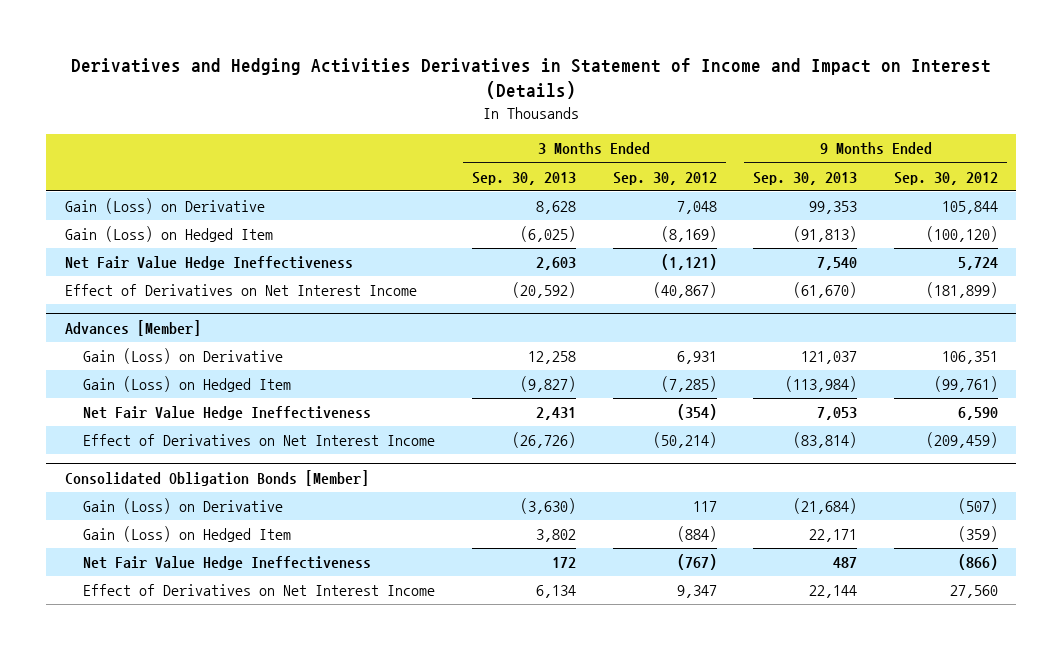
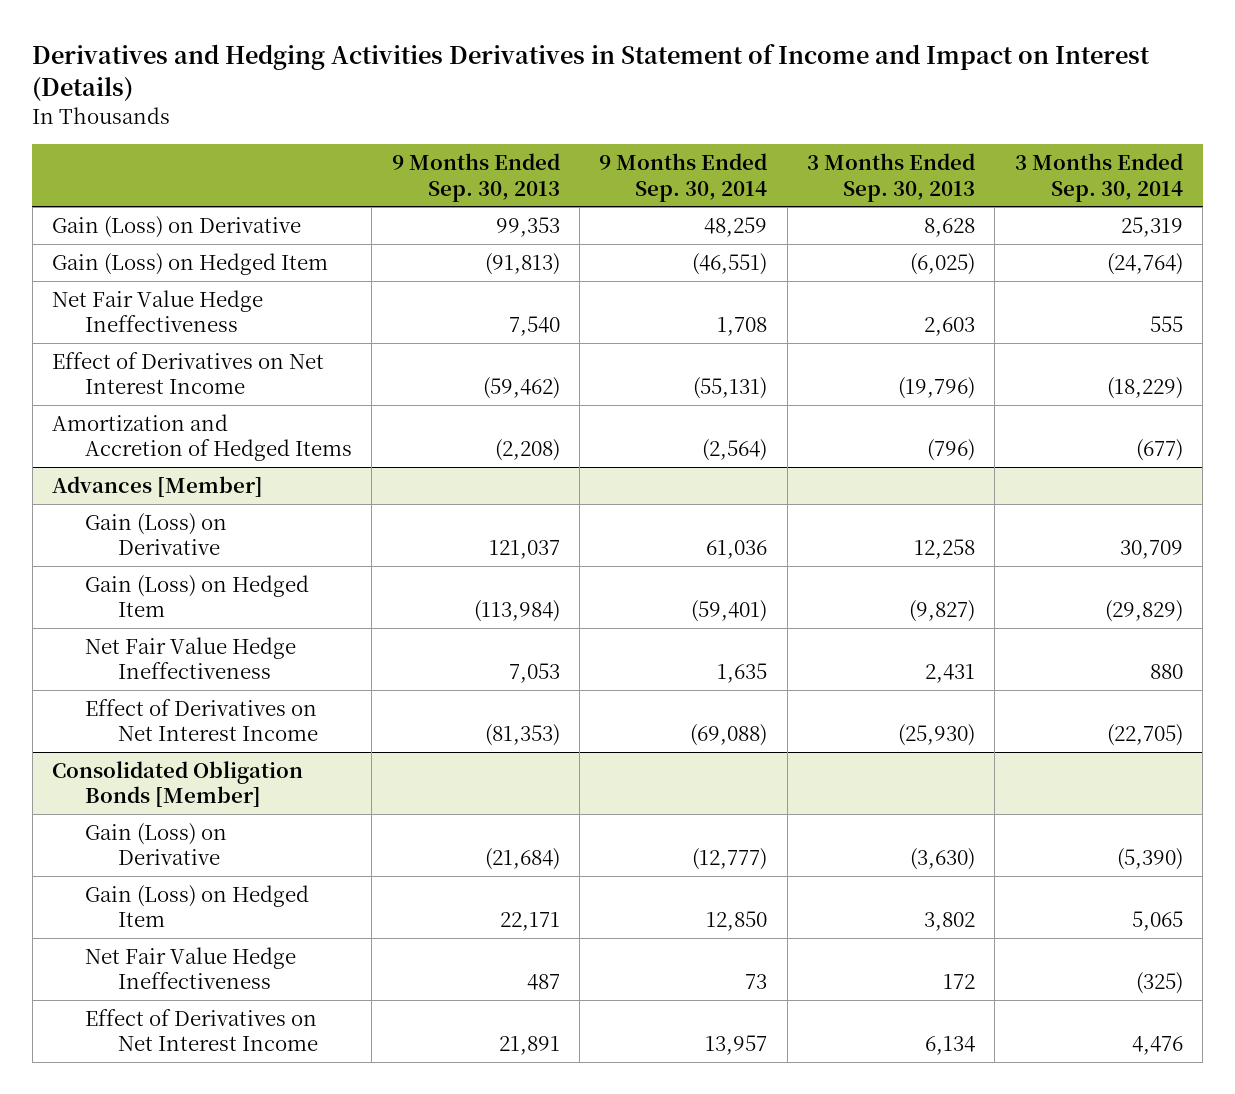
[612,171,717,185] Sep. 30, 2012 -> none
[893,171,998,185] Sep. 30, 2012 -> none
none -> [599,153,768,202] 9 Months Ended Sep. 30, 2014
none -> [1014,153,1183,202] 3 Months Ended Sep. 30, 2014
[511,282,576,299] (20,592) -> [897,377,975,400] (19,796)
[793,282,858,299] (61,670) -> [482,377,560,400] (59,462)
none -> [52,413,352,462] Amortization and Accretion of Hedged Items
[511,432,576,449] (26,726) -> [897,724,975,747] (25,930)
[793,432,858,449] (83,814) -> [484,724,560,747] (81,353)
[809,585,858,599] 22,144 -> [498,1036,560,1056] 21,891

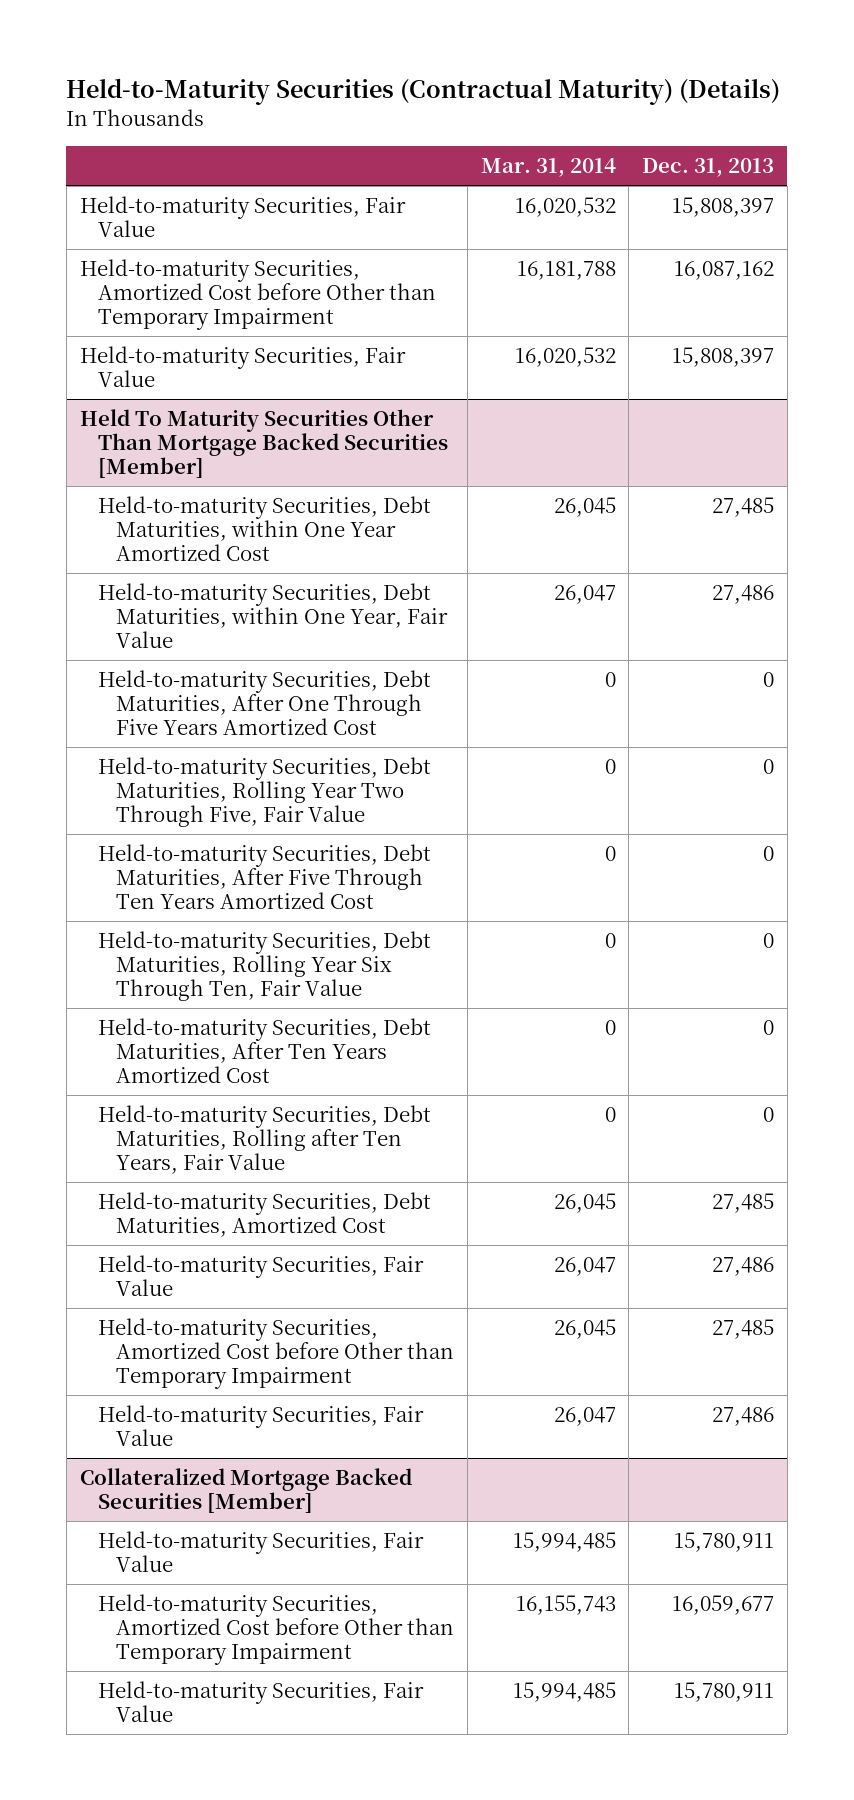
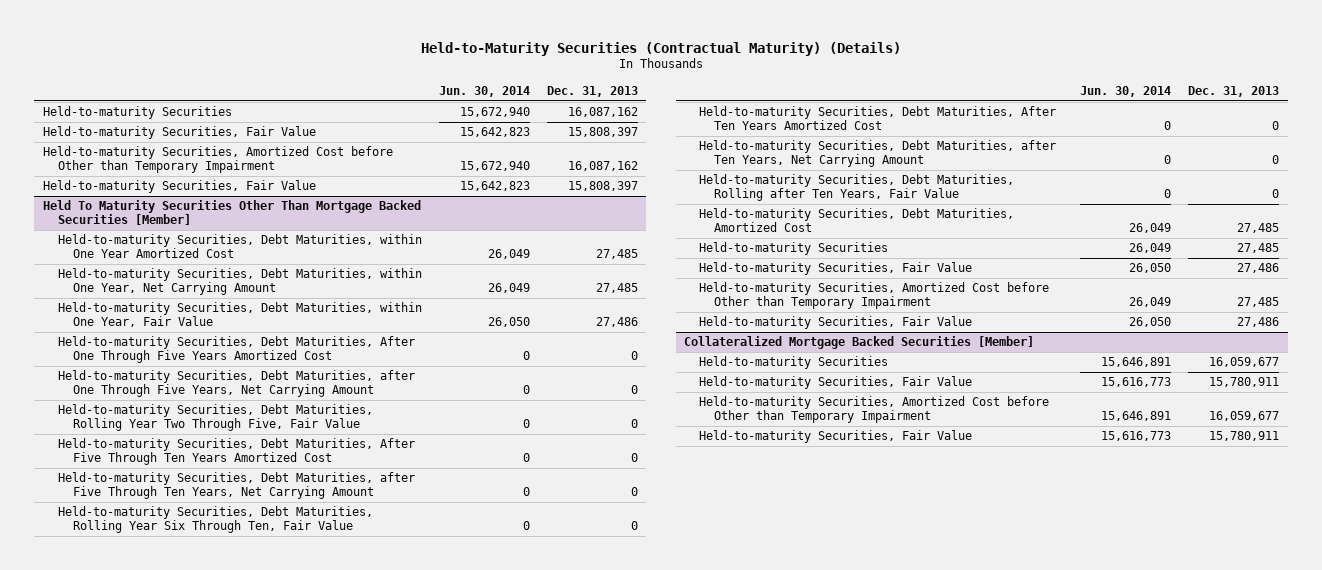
[480,158,616,178] Mar. 31, 2014 -> none
none -> [438,85,530,97] Jun. 30, 2014
none -> [42,106,232,120] Held-to-maturity Securities
none -> [57,268,422,296] Held-to-maturity Securities, Debt Maturities, within One Year, Net Carrying Amount
none -> [57,370,415,398] Held-to-maturity Securities, Debt Maturities, after One Through Five Years, Net Carrying Amount
none -> [57,472,415,500] Held-to-maturity Securities, Debt Maturities, after Five Through Ten Years, Net Carrying Amount
none -> [698,140,1056,168] Held-to-maturity Securities, Debt Maturities, after Ten Years, Net Carrying Amount
none -> [698,242,888,256] Held-to-maturity Securities
none -> [698,356,888,370] Held-to-maturity Securities

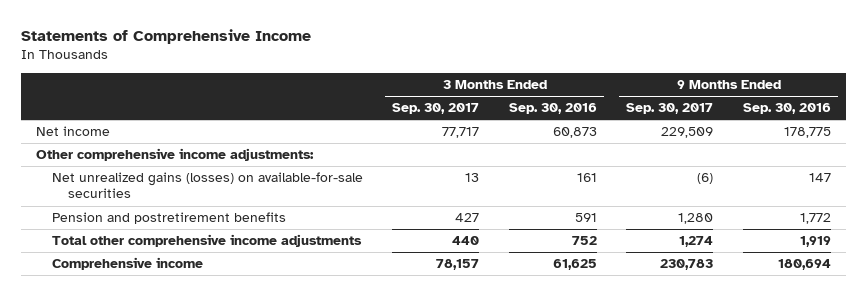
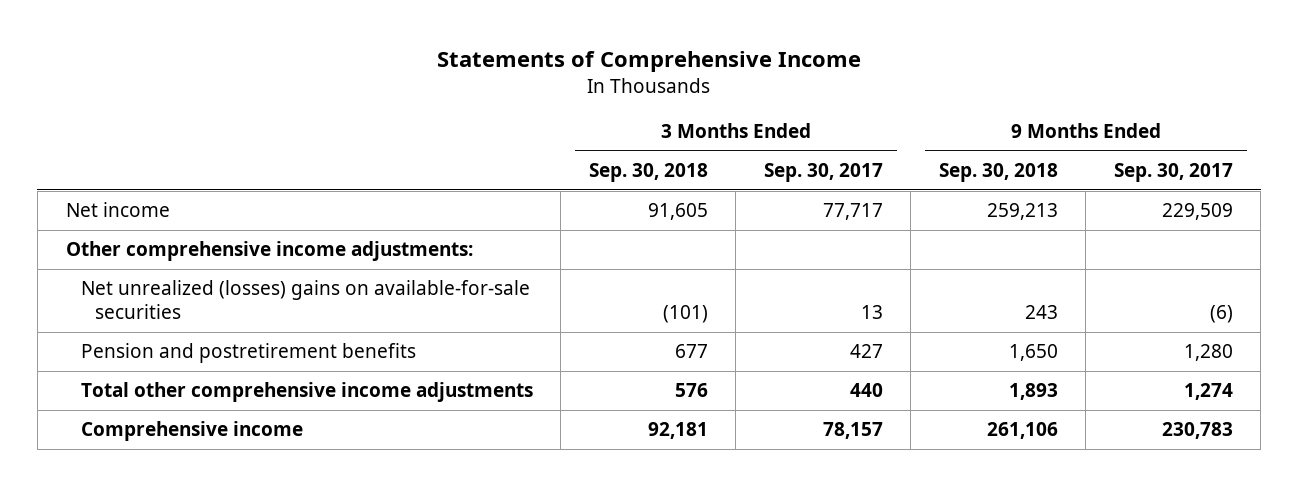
[508,103,597,115] Sep. 30, 2016 -> none
[742,103,831,115] Sep. 30, 2016 -> none
none -> [588,163,708,183] Sep. 30, 2018
none -> [938,163,1058,183] Sep. 30, 2018
[51,172,363,199] Net unrealized gains (losses) on available-for-sale securities -> [80,280,530,320] Net unrealized (losses) gains on available-for-sale securities

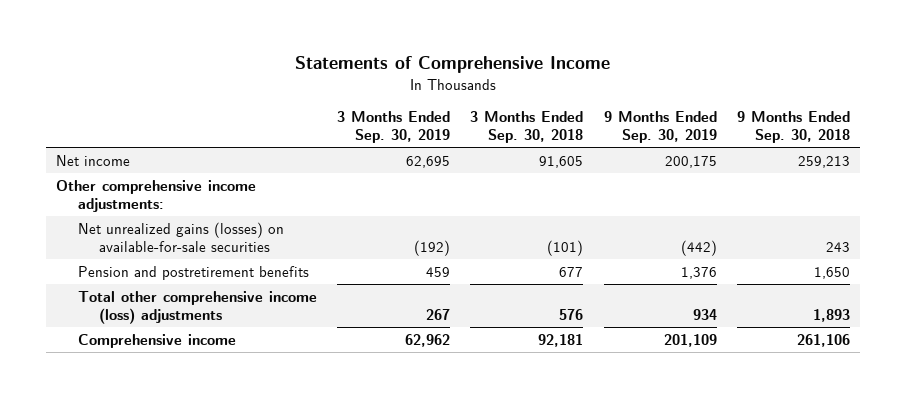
[763,163,883,183] Sep. 30, 2017 -> none
[1113,163,1233,183] Sep. 30, 2017 -> none
none -> [336,111,450,144] 3 Months Ended Sep. 30, 2019
none -> [603,111,717,144] 9 Months Ended Sep. 30, 2019
[80,280,530,320] Net unrealized (losses) gains on available-for-sale securities -> [77,221,284,252] Net unrealized gains (losses) on available-for-sale securities
[80,382,533,403] Total other comprehensive income adjustments -> [77,290,317,324] Total other comprehensive income (loss) adjustments

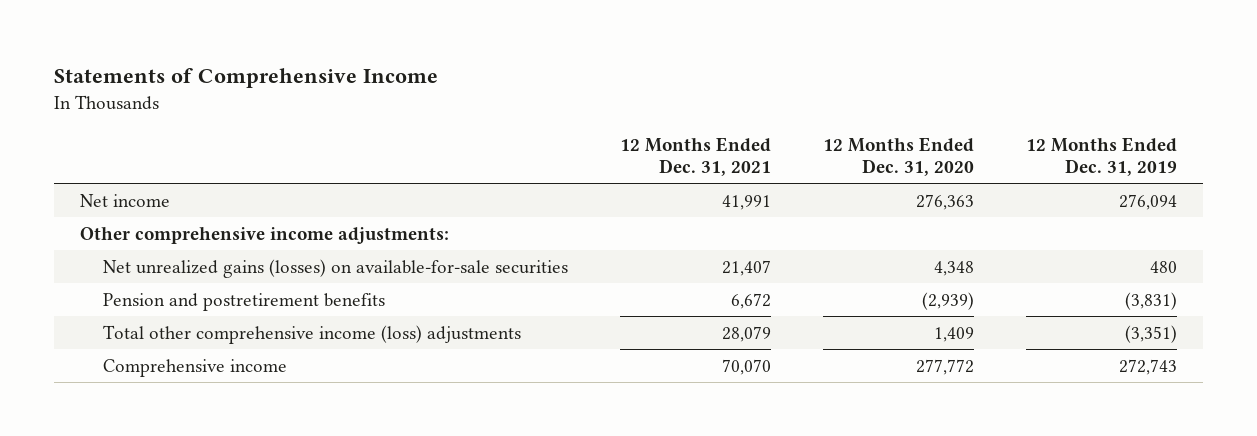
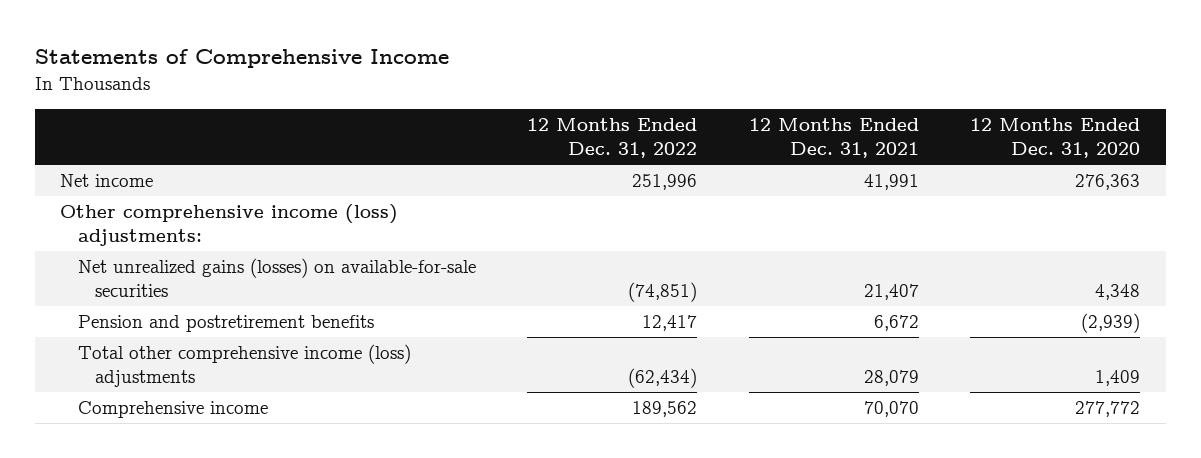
[1026,136,1178,176] 12 Months Ended Dec. 31, 2019 -> none
none -> [527,118,698,159] 12 Months Ended Dec. 31, 2022
[79,226,449,244] Other comprehensive income adjustments: -> [60,204,399,247] Other comprehensive income (loss) adjustments:

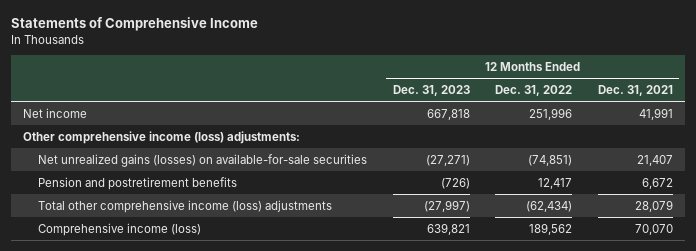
[970,118,1141,159] 12 Months Ended Dec. 31, 2020 -> none
none -> [392,84,470,96] Dec. 31, 2023
[77,401,268,419] Comprehensive income -> [38,222,202,236] Comprehensive income (loss)

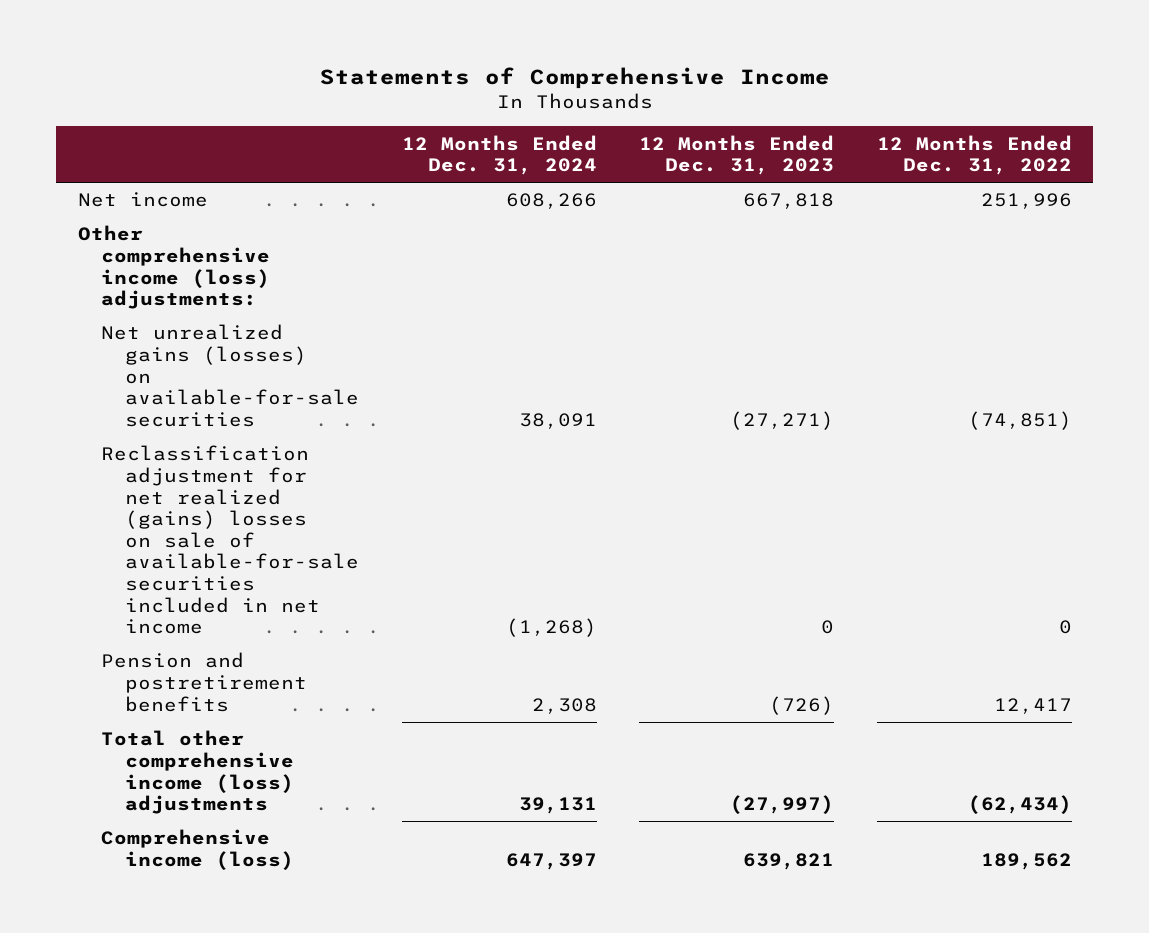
[597,84,673,96] Dec. 31, 2021 -> none
none -> [401,134,597,176] 12 Months Ended Dec. 31, 2024
none -> [101,445,359,635] Reclassification adjustment for net realized (gains) losses on sale of available-for-sale securities included in net income

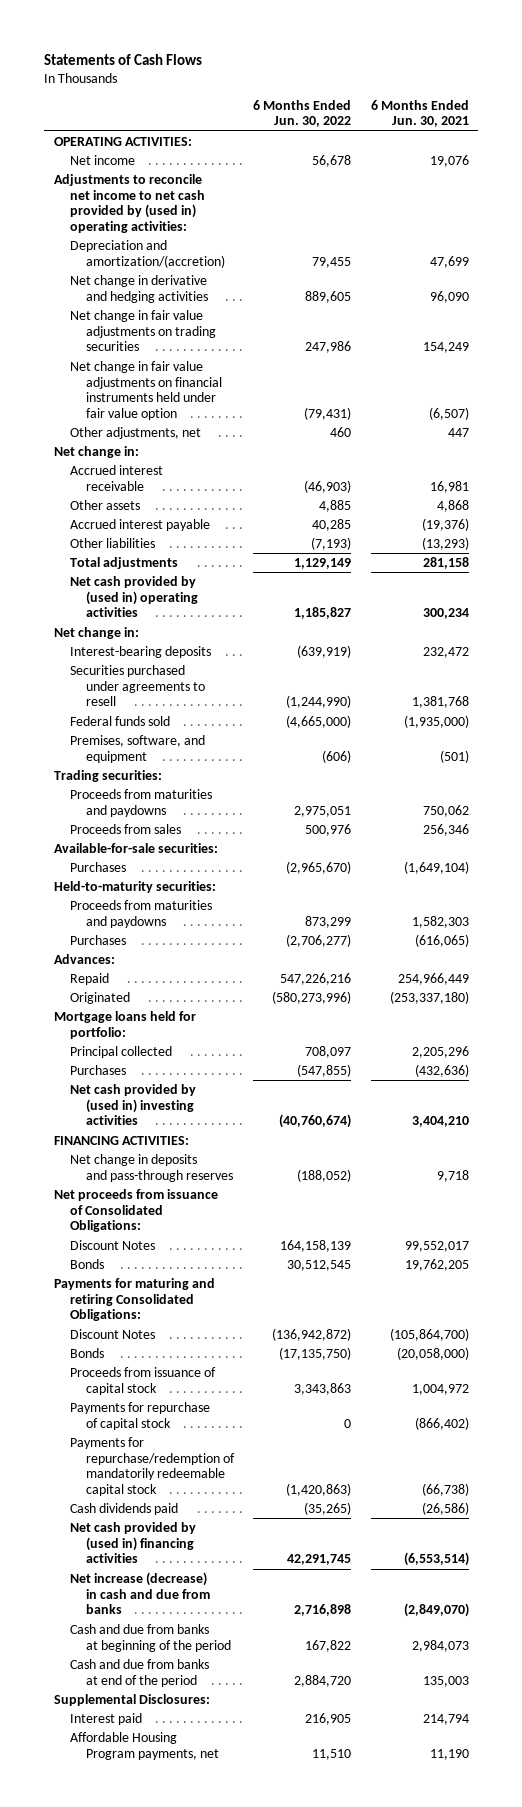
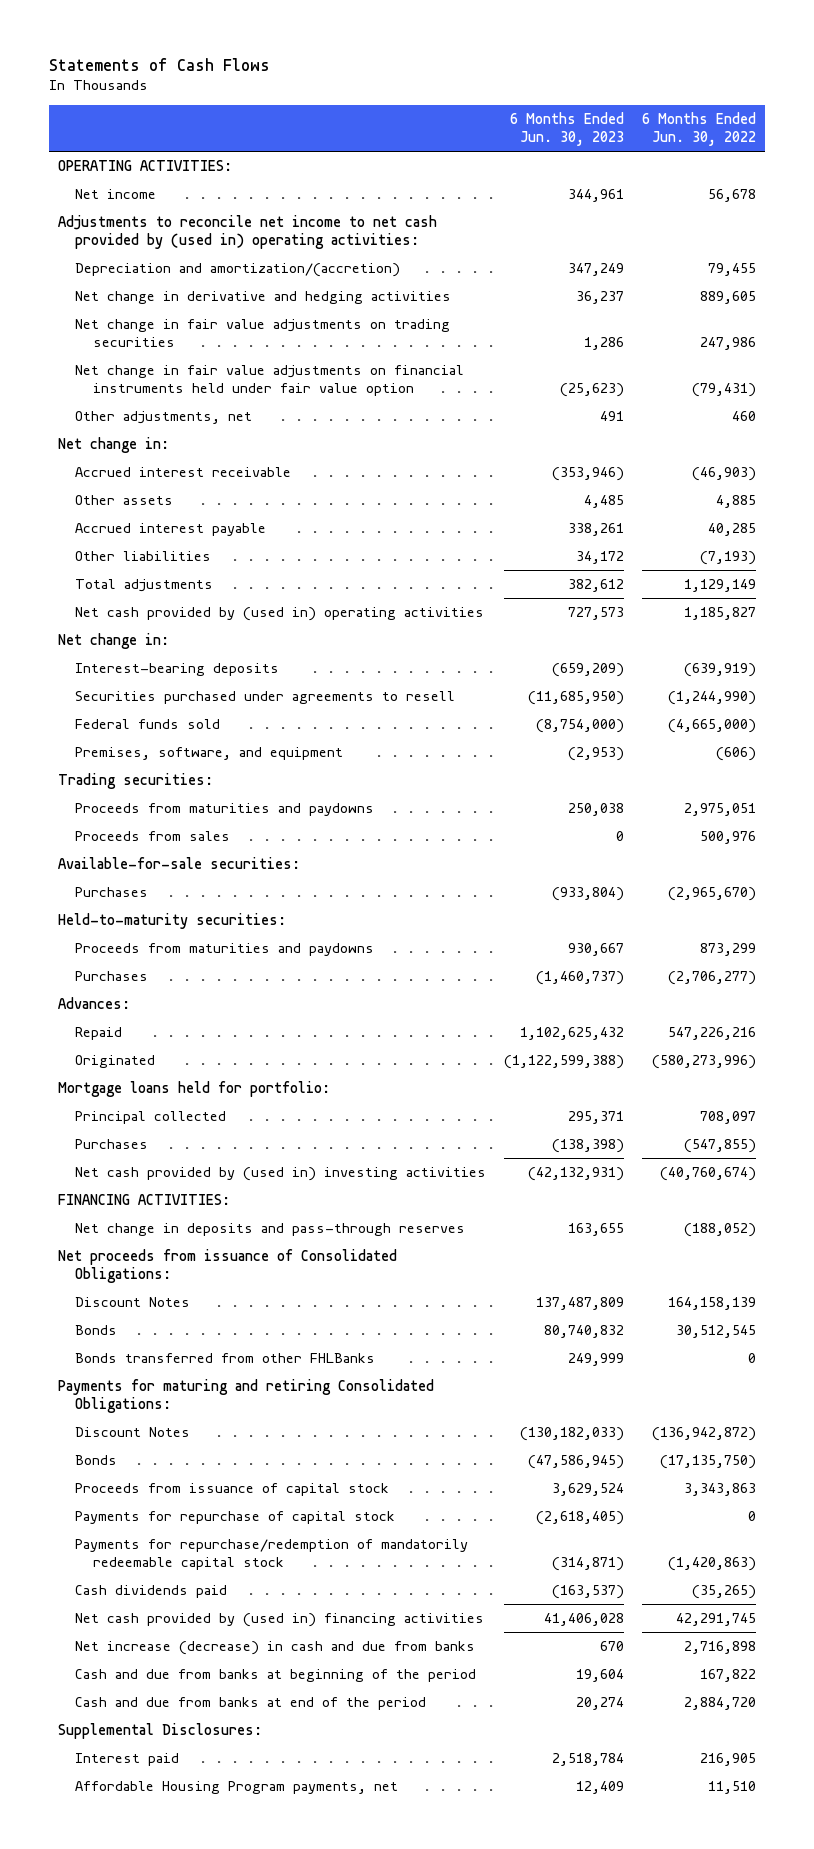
[370,99,469,128] 6 Months Ended Jun. 30, 2021 -> none
none -> [510,111,625,147] 6 Months Ended Jun. 30, 2023
none -> [75,1353,376,1364] Bonds transferred from other FHLBanks

